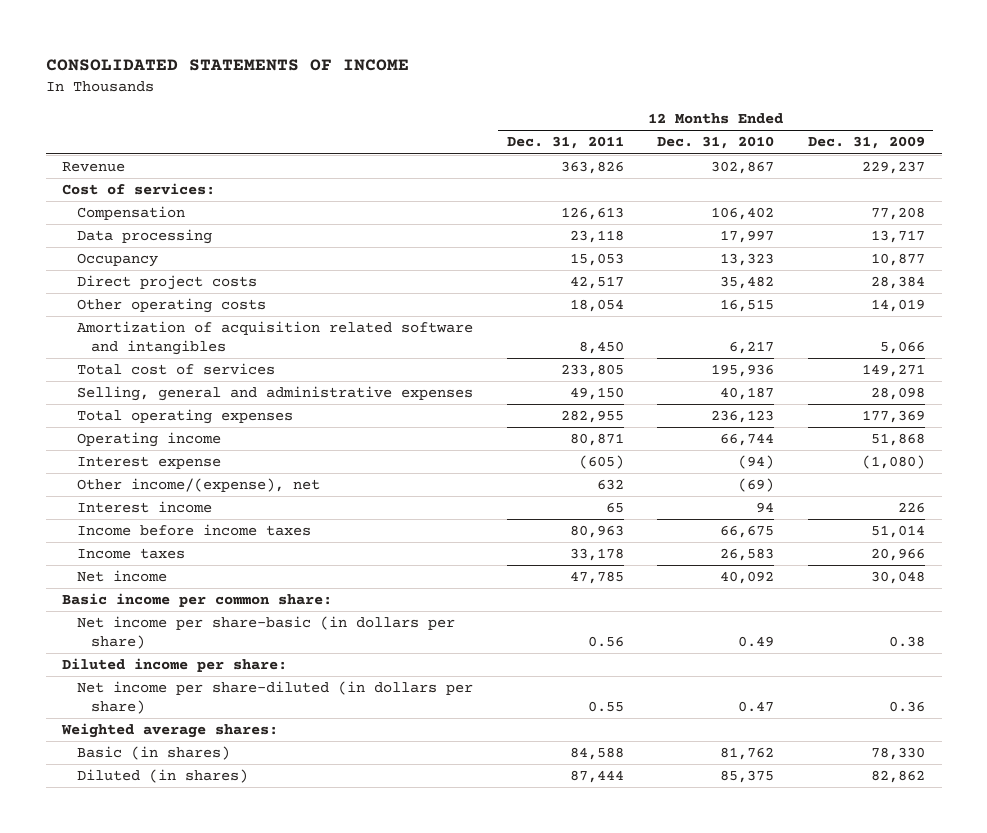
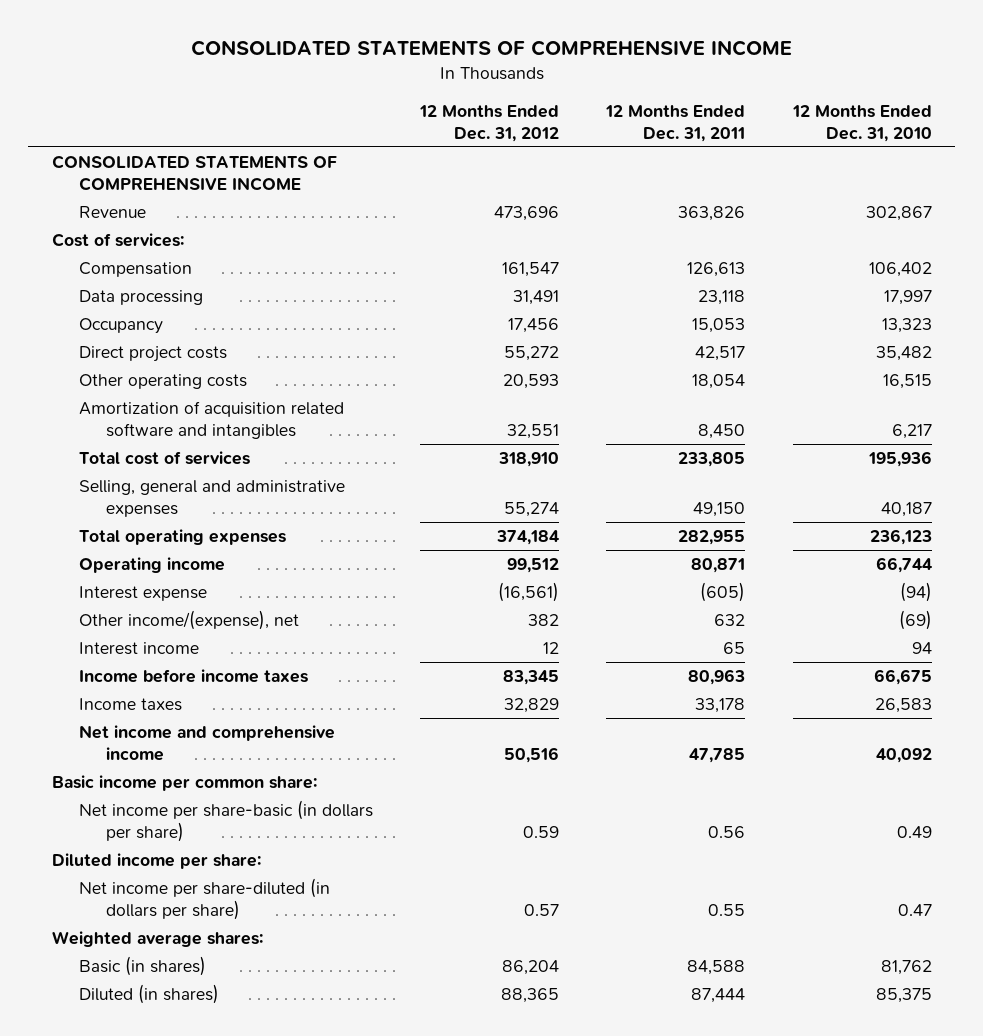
[45,58,409,71] CONSOLIDATED STATEMENTS OF INCOME -> [190,40,792,57] CONSOLIDATED STATEMENTS OF COMPREHENSIVE INCOME
[807,136,925,150] Dec. 31, 2009 -> none
none -> [419,104,560,142] 12 Months Ended Dec. 31, 2012
none -> [51,154,337,191] CONSOLIDATED STATEMENTS OF COMPREHENSIVE INCOME
[76,570,167,583] Net income -> [78,724,335,761] Net income and comprehensive income

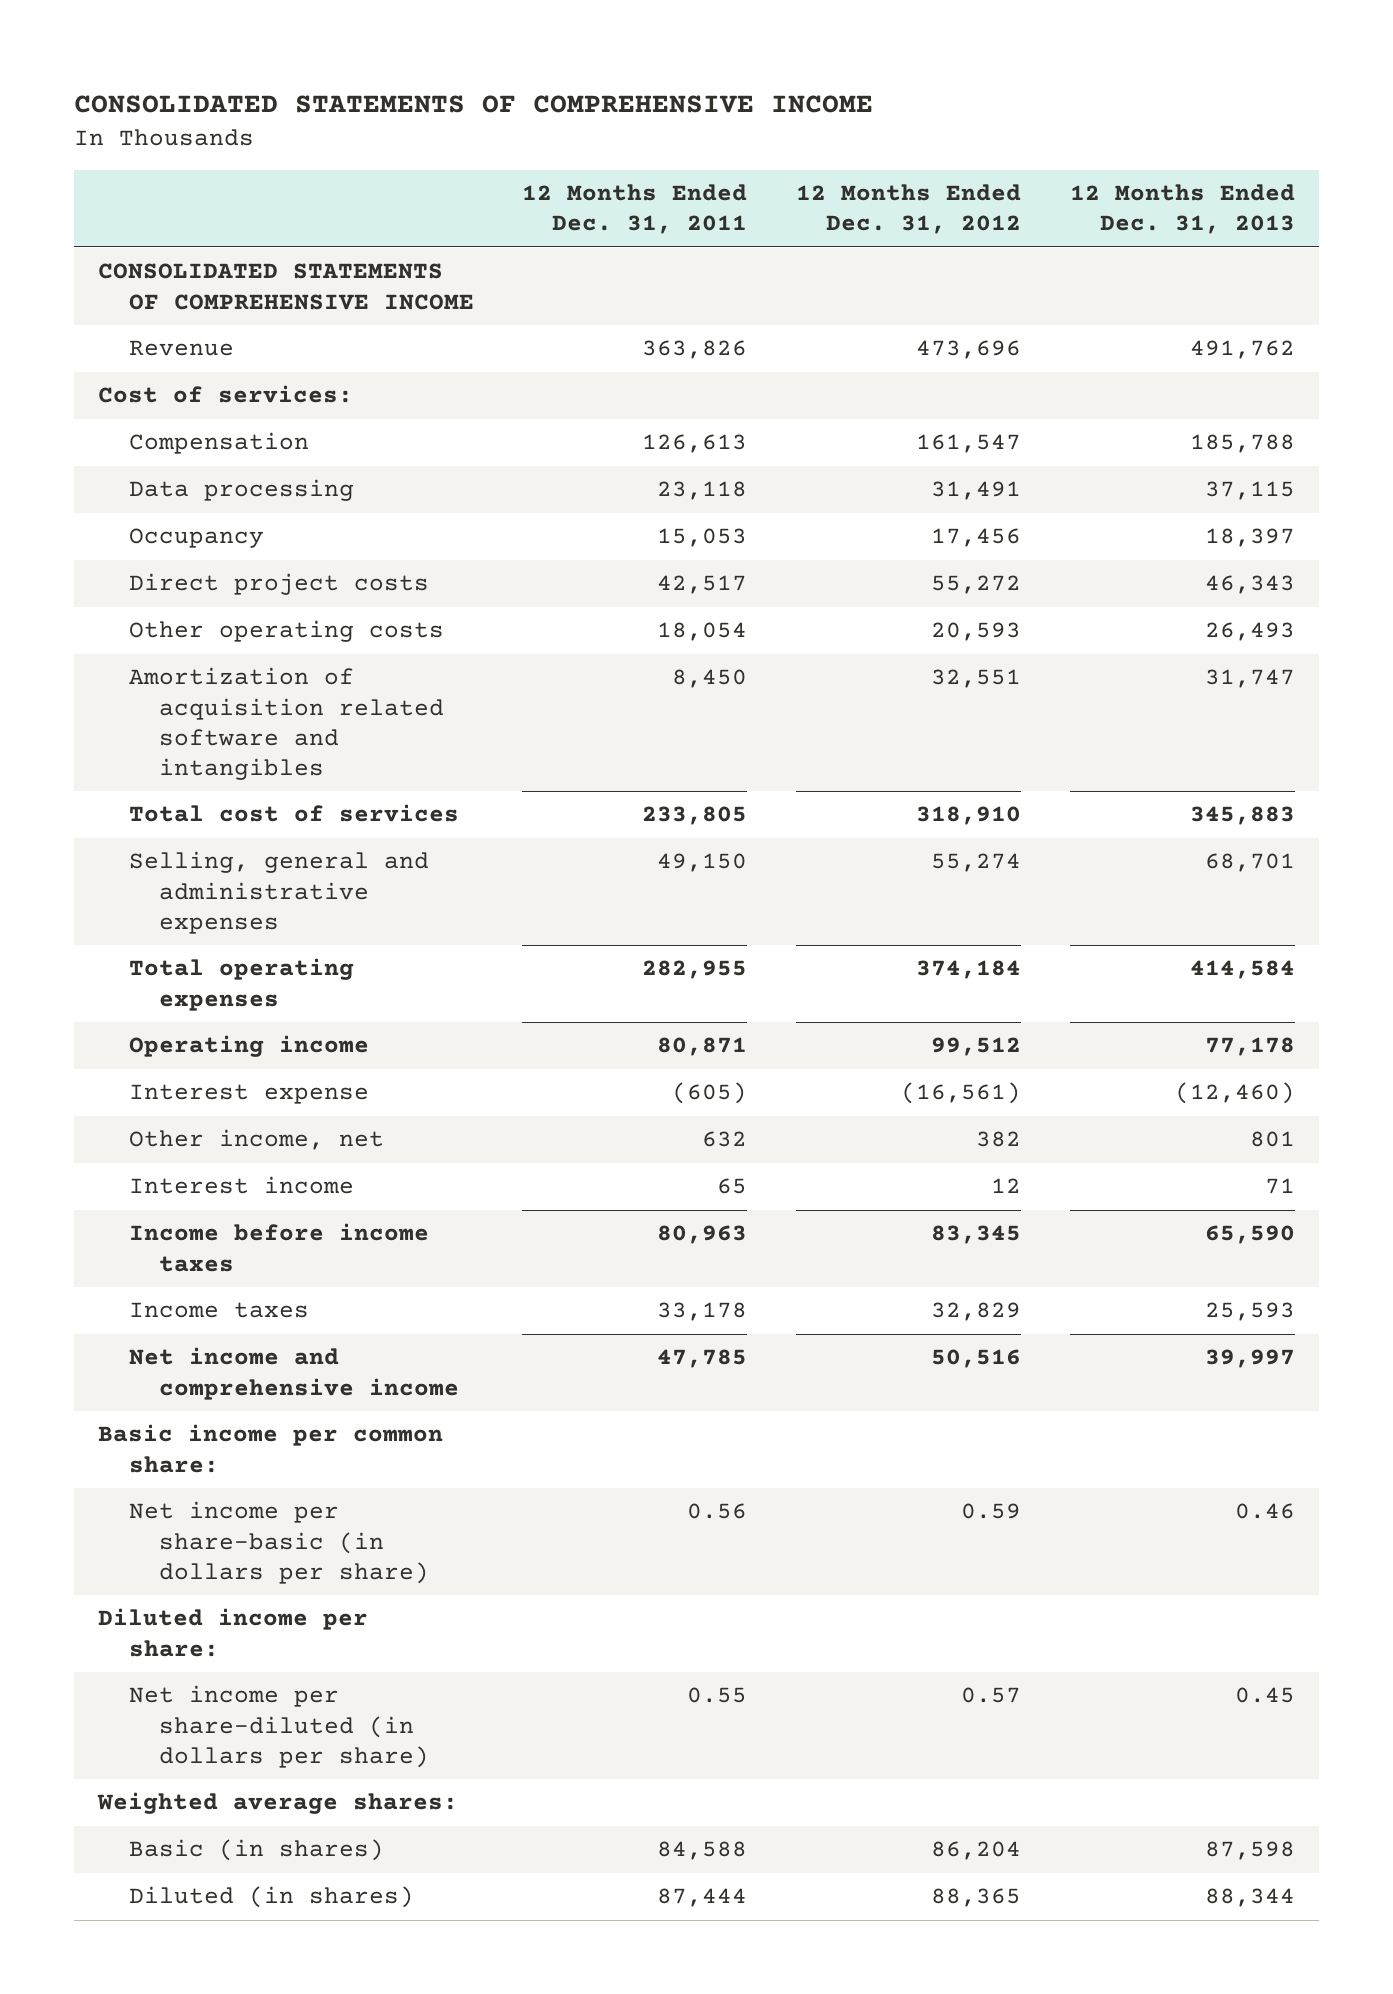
[791,104,932,142] 12 Months Ended Dec. 31, 2010 -> none
none -> [1069,184,1295,235] 12 Months Ended Dec. 31, 2013
[78,609,299,630] Other income/(expense), net -> [128,1129,384,1151] Other income, net

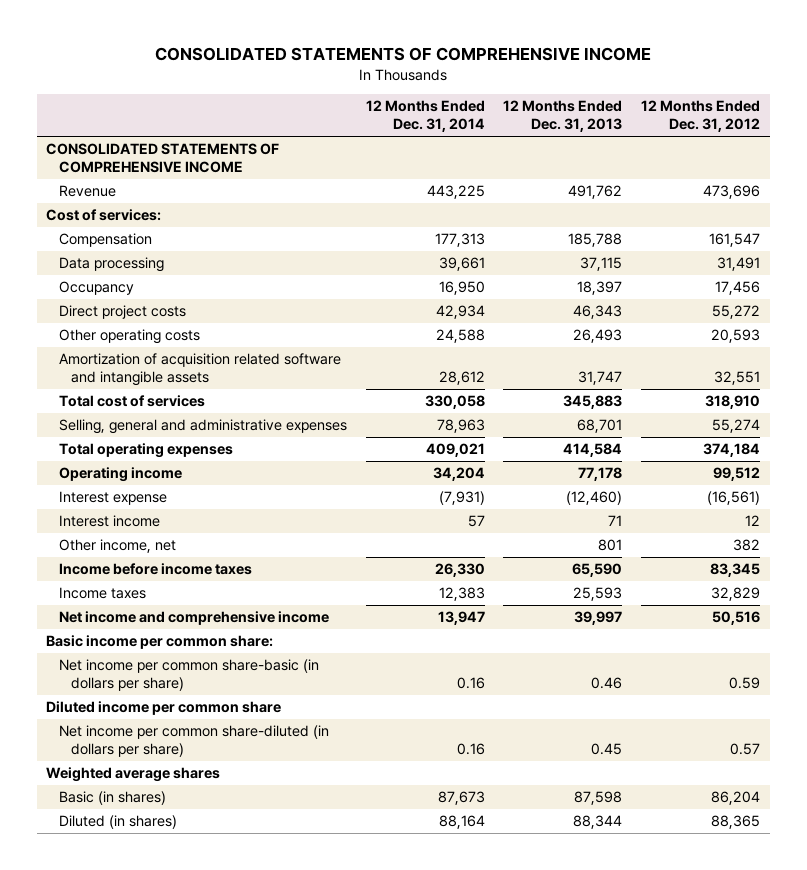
[522,184,748,235] 12 Months Ended Dec. 31, 2011 -> none
none -> [365,100,485,133] 12 Months Ended Dec. 31, 2014
[128,667,444,781] Amortization of acquisition related software and intangibles -> [58,353,341,387] Amortization of acquisition related software and intangible assets
[128,1129,384,1151] Other income, net -> [58,539,176,554] Other income, net
[128,1501,429,1584] Net income per share-basic (in dollars per share) -> [58,659,319,692] Net income per common share-basic (in dollars per share)
[98,1608,369,1657] Diluted income per share: -> [46,701,282,716] Diluted income per common share
[128,1685,429,1768] Net income per share-diluted (in dollars per share) -> [58,725,329,758] Net income per common share-diluted (in dollars per share)
[97,1792,459,1815] Weighted average shares: -> [46,767,221,783] Weighted average shares

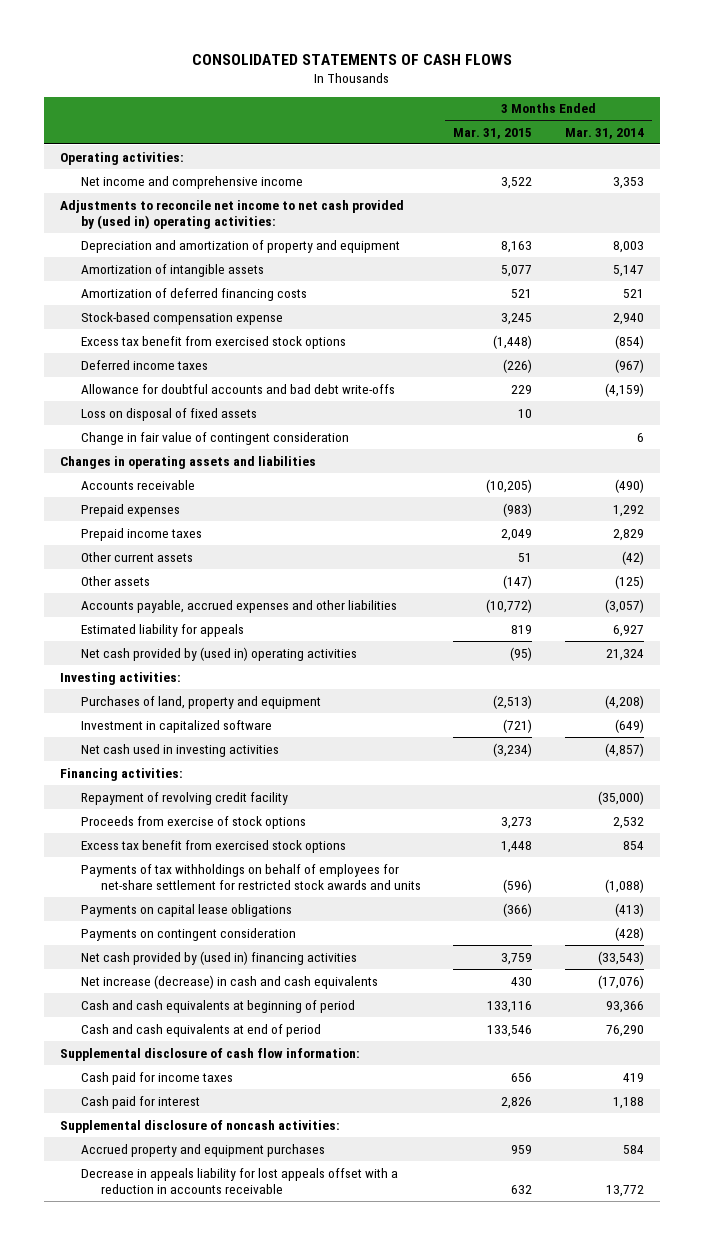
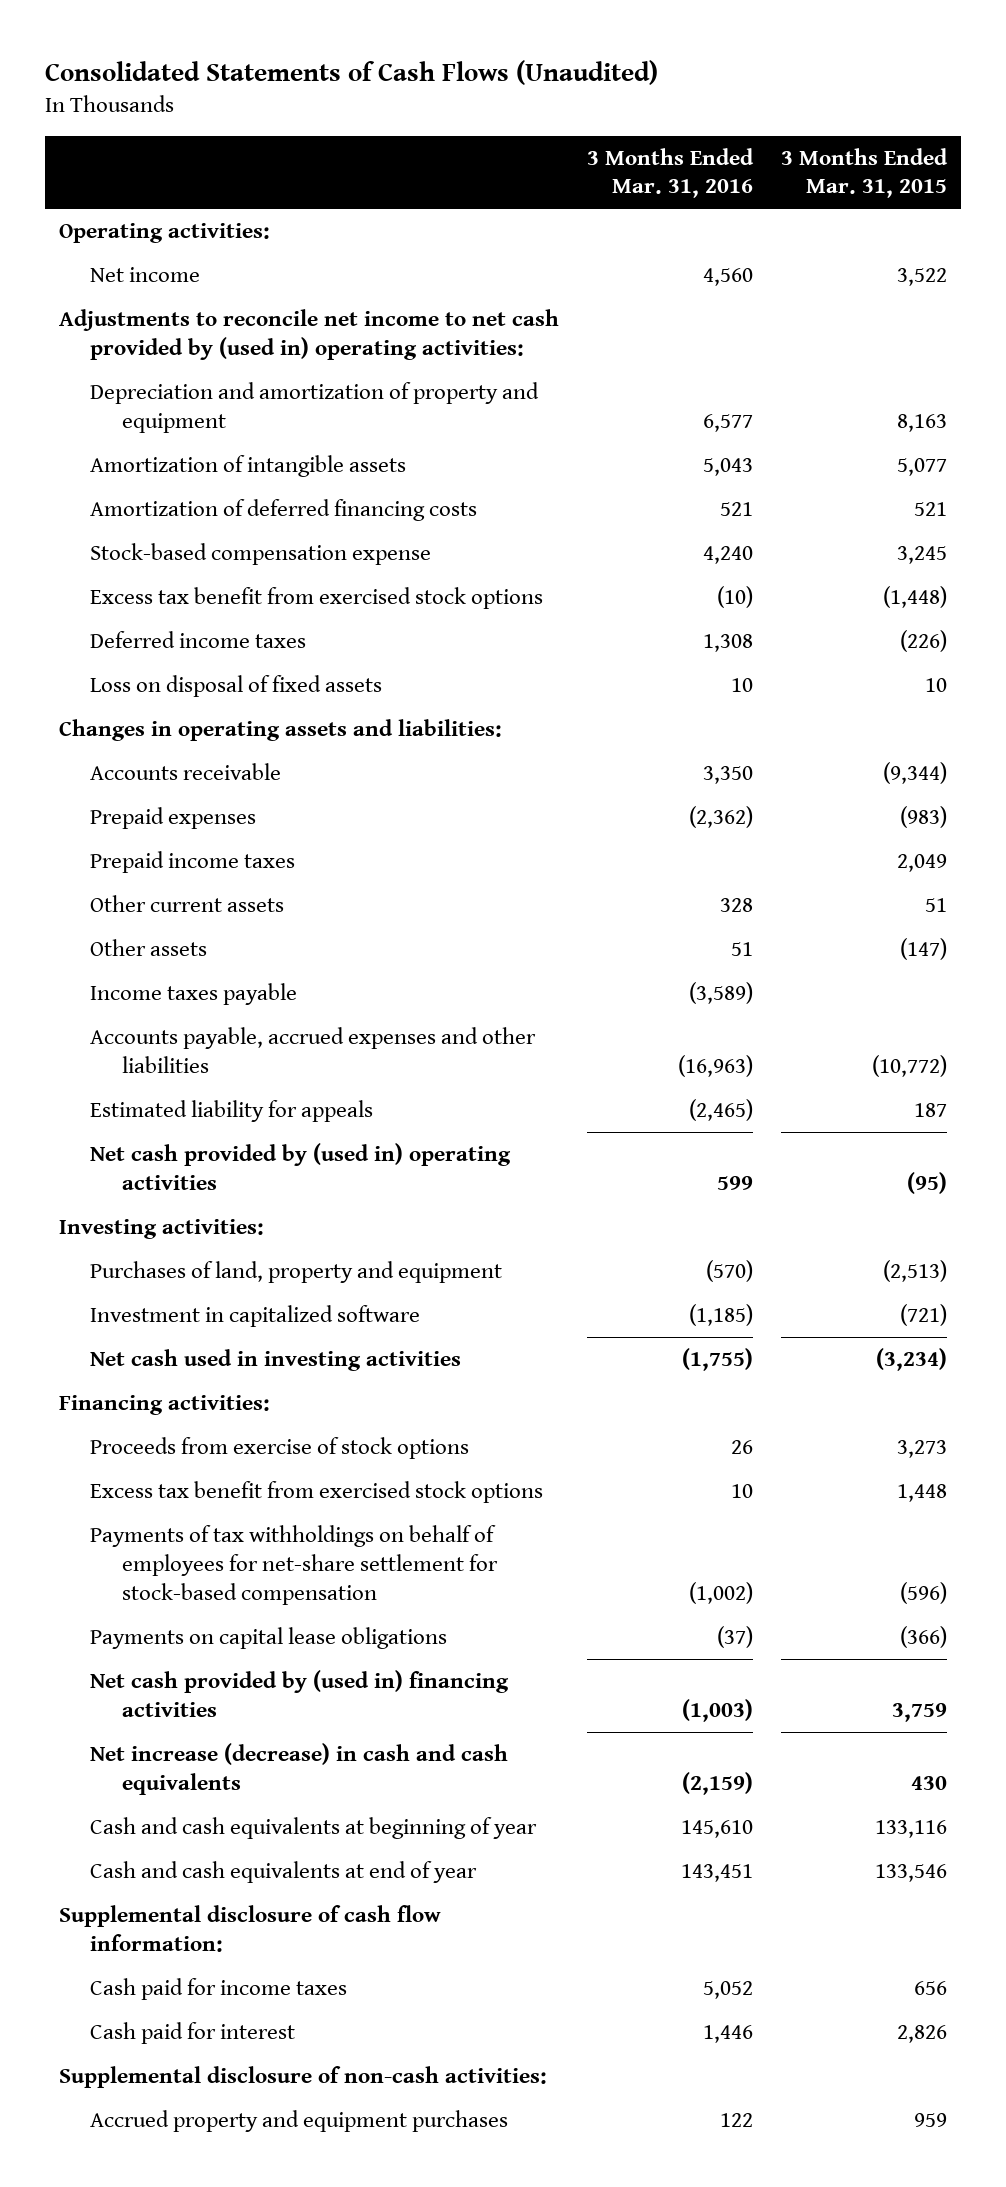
[192,54,513,66] CONSOLIDATED STATEMENTS OF CASH FLOWS -> [45,60,659,86] Consolidated Statements of Cash Flows (Unaudited)
[564,127,644,139] Mar. 31, 2014 -> none
none -> [587,147,755,199] 3 Months Ended Mar. 31, 2016
[80,175,303,189] Net income and comprehensive income -> [90,267,201,283] Net income
[80,383,395,394] Allowance for doubtful accounts and bad debt write-offs -> none
[80,431,349,445] Change in fair value of contingent consideration -> none
[60,455,317,469] Changes in operating assets and liabilities -> [59,719,503,742] Changes in operating assets and liabilities:
[486,478,533,493] (10,205) -> [883,762,948,785] (9,344)
none -> [90,983,298,1006] Income taxes payable
[511,624,533,634] 819 -> [914,1103,948,1118] 187
[80,791,288,805] Repayment of revolving credit facility -> none
[80,863,422,891] Payments of tax withholdings on behalf of employees for net-share settlement for restricted stock awards and units -> [90,1525,498,1605] Payments of tax withholdings on behalf of employees for net-share settlement for stock-based compensation
[80,927,296,941] Payments on contingent consideration -> none
[80,999,355,1013] Cash and cash equivalents at beginning of period -> [90,1817,538,1840] Cash and cash equivalents at beginning of year
[80,1023,321,1037] Cash and cash equivalents at end of period -> [90,1861,478,1884] Cash and cash equivalents at end of year
[60,1119,341,1133] Supplemental disclosure of noncash activities: -> [59,2066,548,2089] Supplemental disclosure of non-cash activities:
[80,1167,398,1195] Decrease in appeals liability for lost appeals offset with a reduction in accounts receivable -> none

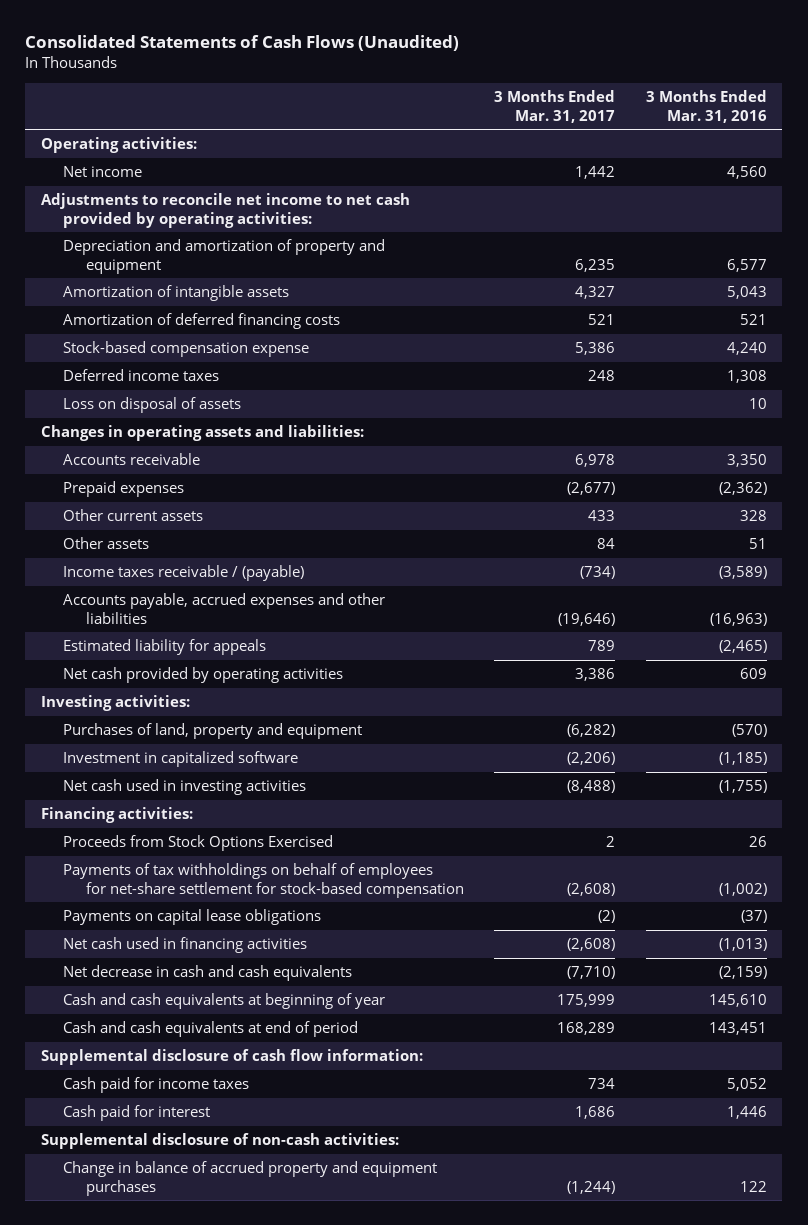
[781,147,949,199] 3 Months Ended Mar. 31, 2015 -> none
none -> [494,89,616,123] 3 Months Ended Mar. 31, 2017
[59,309,560,360] Adjustments to reconcile net income to net cash provided by (used in) operating activities: -> [40,193,410,228] Adjustments to reconcile net income to net cash provided by operating activities:
[90,587,544,610] Excess tax benefit from exercised stock options -> none
[90,675,383,698] Loss on disposal of fixed assets -> [63,397,242,414] Loss on disposal of assets
[90,851,296,874] Prepaid income taxes -> none
[90,983,298,1006] Income taxes payable -> [63,565,305,582] Income taxes receivable / (payable)
[90,1143,512,1190] Net cash provided by (used in) operating activities -> [63,667,344,684] Net cash provided by operating activities
[717,1175,754,1190] 599 -> [740,668,768,680] 609
[90,1481,544,1504] Excess tax benefit from exercised stock options -> none
[90,1437,470,1460] Proceeds from exercise of stock options -> [63,835,334,852] Proceeds from Stock Options Exercised
[90,1670,510,1717] Net cash provided by (used in) financing activities -> [63,937,308,954] Net cash used in financing activities
[682,1698,754,1722] (1,003) -> [719,938,768,952] (1,013)
[90,1743,509,1795] Net increase (decrease) in cash and cash equivalents -> [63,965,353,982] Net decrease in cash and cash equivalents
[90,1861,478,1884] Cash and cash equivalents at end of year -> [63,1021,359,1038] Cash and cash equivalents at end of period
[90,2110,509,2133] Accrued property and equipment purchases -> [63,1161,438,1196] Change in balance of accrued property and equipment purchases

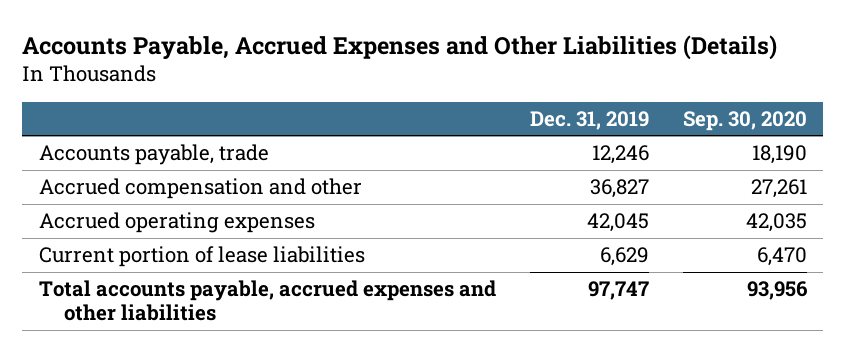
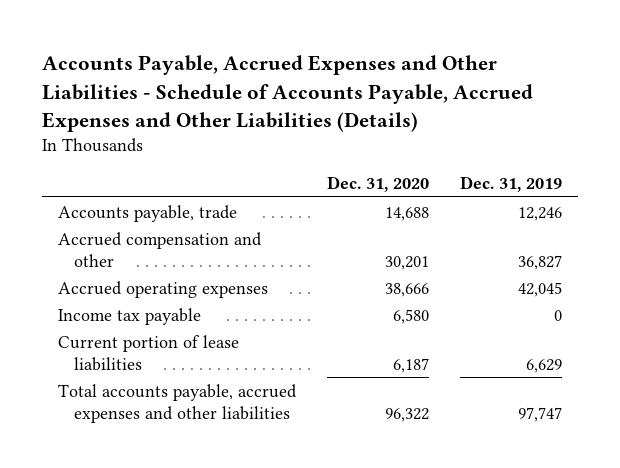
[22,34,778,60] Accounts Payable, Accrued Expenses and Other Liabilities (Details) -> [42,55,534,132] Accounts Payable, Accrued Expenses and Other Liabilities - Schedule of Accounts Payable, Accrued Expenses and Other Liabilities (Details)
[682,110,807,131] Sep. 30, 2020 -> none
none -> [327,176,430,193] Dec. 31, 2020
none -> [57,307,201,325] Income tax payable

